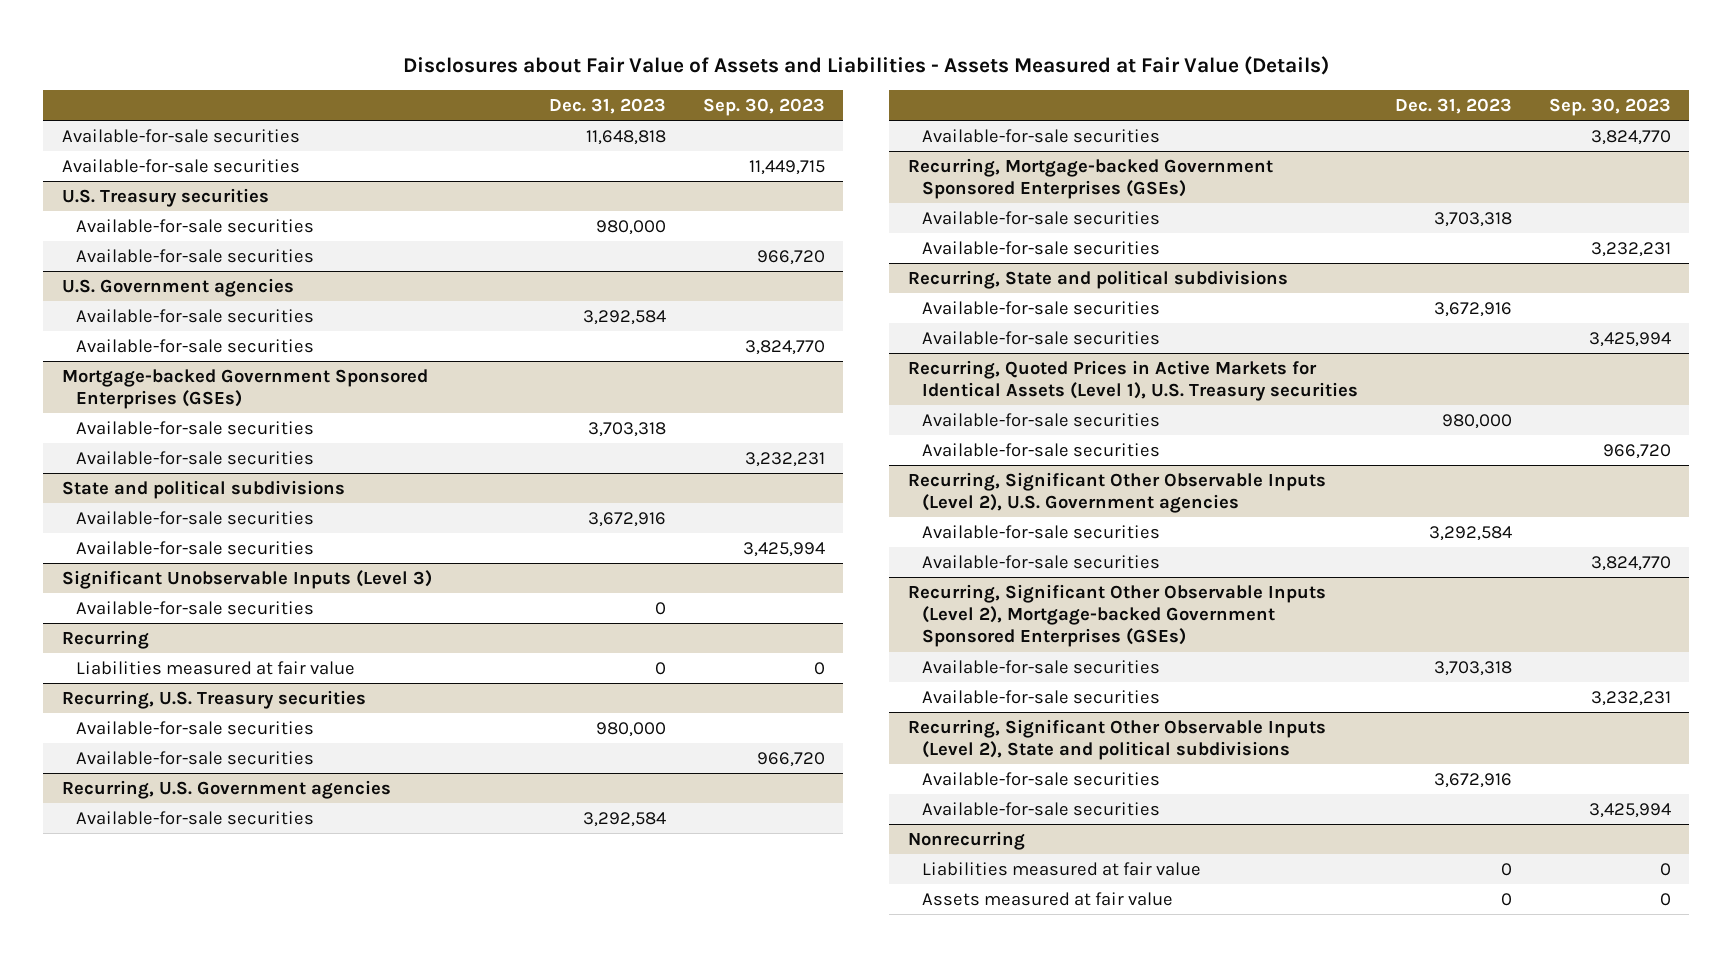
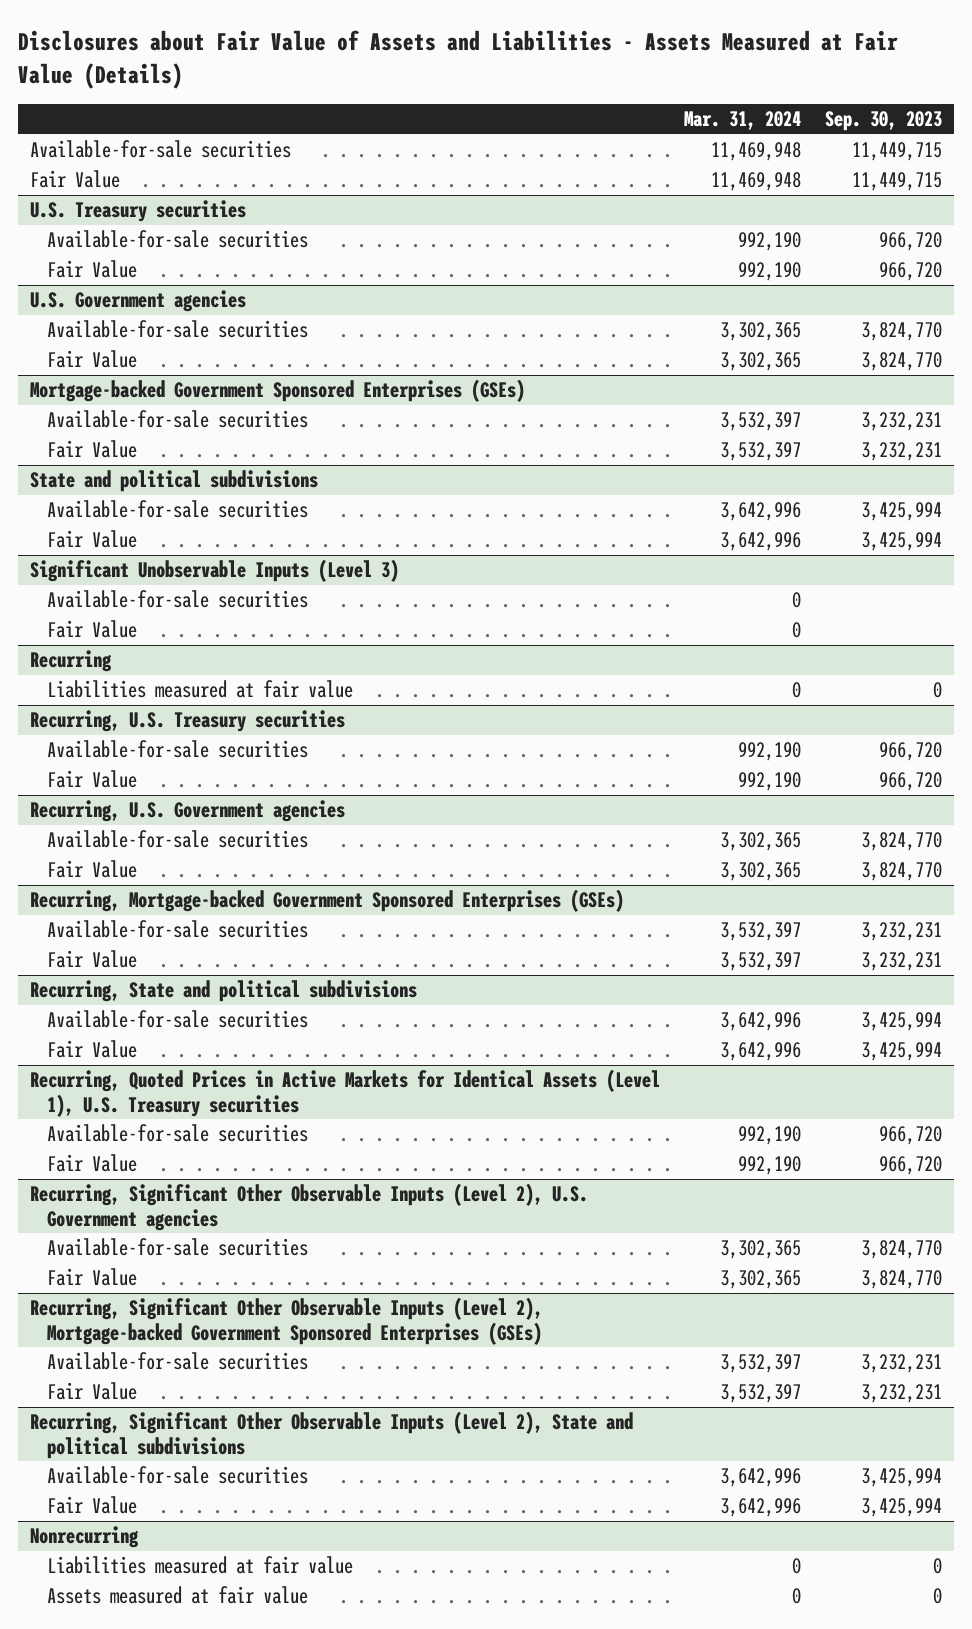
[549,97,667,114] Dec. 31, 2023 -> none
none -> [683,111,801,131] Mar. 31, 2024
[61,128,300,143] Available-for-sale securities -> none
none -> [29,170,120,189] Fair Value
[76,218,315,233] Available-for-sale securities -> none
none -> [47,260,138,279] Fair Value
[76,308,315,323] Available-for-sale securities -> none
none -> [47,350,138,369] Fair Value
[76,420,315,435] Available-for-sale securities -> none
none -> [47,440,138,459] Fair Value
[76,510,315,525] Available-for-sale securities -> none
none -> [47,530,138,549] Fair Value
none -> [47,620,138,639] Fair Value
[76,720,315,735] Available-for-sale securities -> none
none -> [47,770,138,789] Fair Value
[76,810,315,825] Available-for-sale securities -> none
none -> [47,860,138,879] Fair Value
[922,210,1161,225] Available-for-sale securities -> none
none -> [47,950,138,969] Fair Value
[922,300,1161,315] Available-for-sale securities -> none
none -> [47,1040,138,1059] Fair Value
[922,412,1161,427] Available-for-sale securities -> none
none -> [47,1154,138,1173] Fair Value
[922,524,1161,539] Available-for-sale securities -> none
none -> [47,1268,138,1287] Fair Value
[922,659,1161,674] Available-for-sale securities -> none
none -> [47,1382,138,1401] Fair Value
[922,771,1161,786] Available-for-sale securities -> none
none -> [47,1496,138,1515] Fair Value

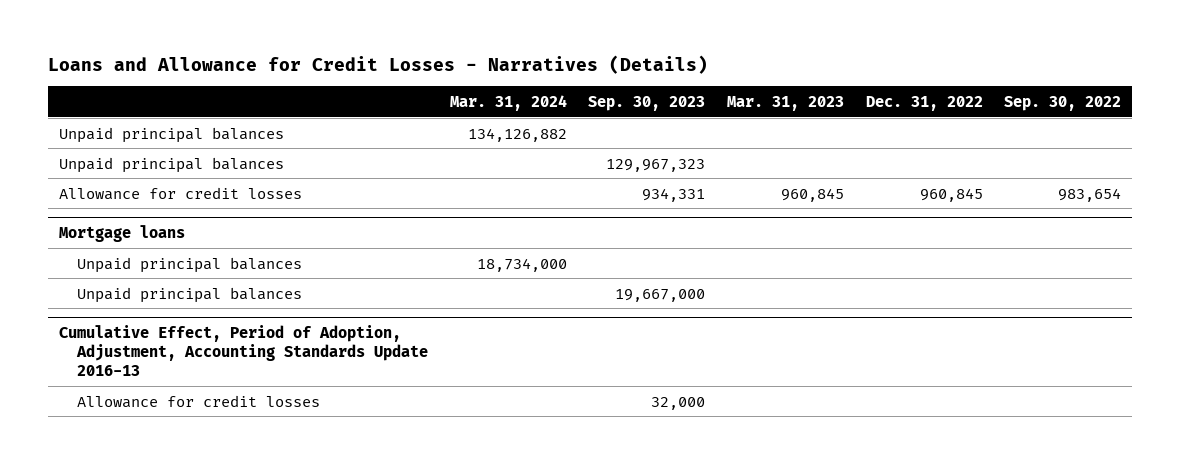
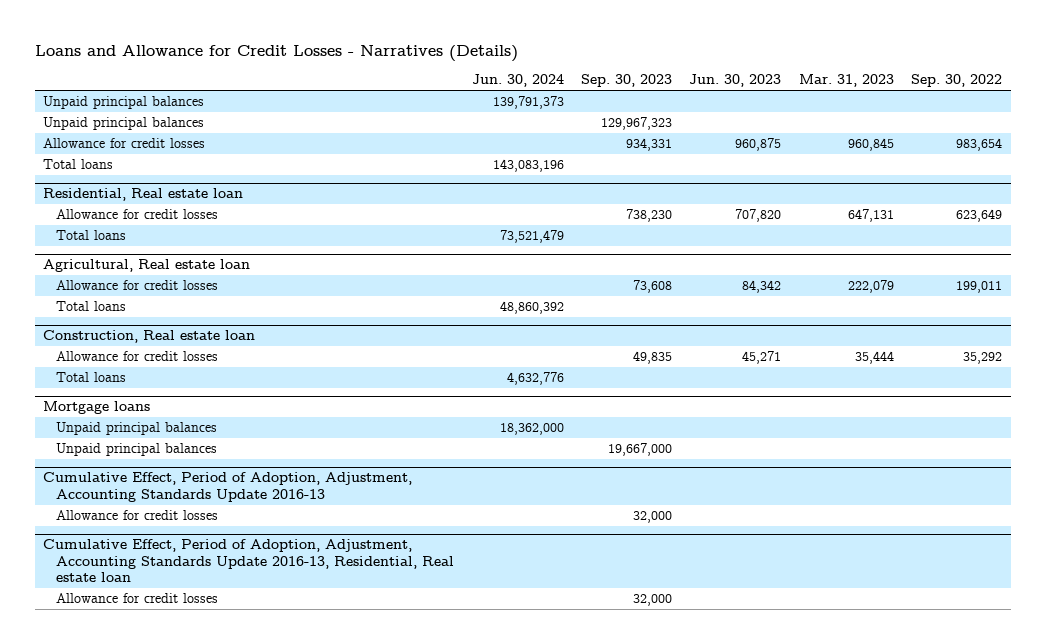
[449,94,567,111] Mar. 31, 2024 -> none
[865,95,983,111] Dec. 31, 2022 -> none
none -> [471,74,564,88] Jun. 30, 2024
none -> [689,74,782,88] Jun. 30, 2023
none -> [43,159,114,170] Total loans
none -> [43,188,244,202] Residential, Real estate loan
none -> [56,209,219,220] Allowance for credit losses
none -> [56,230,127,241] Total loans
none -> [43,259,251,273] Agricultural, Real estate loan
none -> [56,280,219,291] Allowance for credit losses
none -> [56,301,127,312] Total loans
none -> [43,330,256,344] Construction, Real estate loan
none -> [56,351,219,362] Allowance for credit losses
none -> [56,372,127,383] Total loans
none -> [43,539,455,583] Cumulative Effect, Period of Adoption, Adjustment, Accounting Standards Update 2016-13, Residential, Real estate loan
none -> [56,593,219,604] Allowance for credit losses

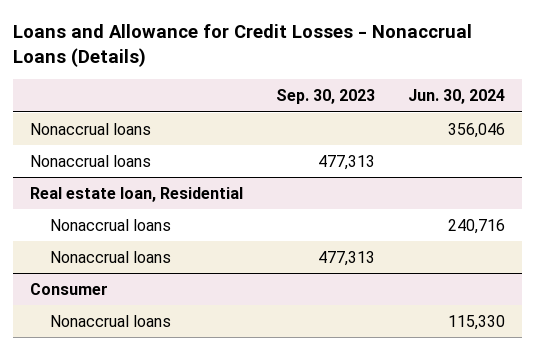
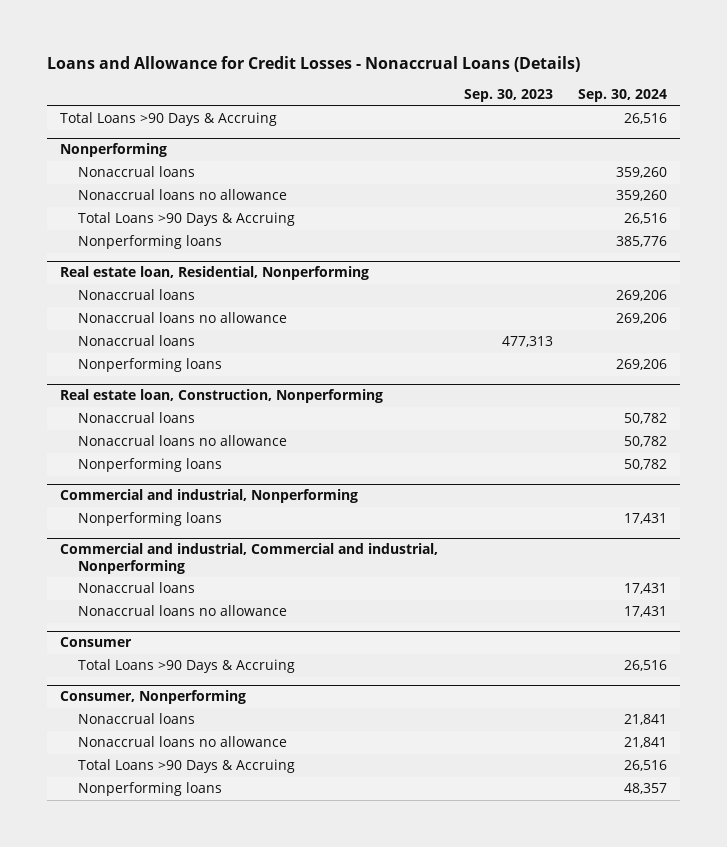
[408,89,506,105] Jun. 30, 2024 -> none
none -> [578,89,668,103] Sep. 30, 2024
[29,122,151,135] Nonaccrual loans -> none
[29,154,151,167] Nonaccrual loans -> none
none -> [59,112,277,127] Total Loans >90 Days & Accruing
none -> [59,143,167,158] Nonperforming
none -> [78,166,196,178] Nonaccrual loans
none -> [78,189,288,201] Nonaccrual loans no allowance
none -> [78,212,296,227] Total Loans >90 Days & Accruing
none -> [78,235,223,250] Nonperforming loans
[29,186,243,202] Real estate loan, Residential -> [59,266,369,281] Real estate loan, Residential, Nonperforming
none -> [78,312,288,324] Nonaccrual loans no allowance
none -> [78,358,223,373] Nonperforming loans
none -> [59,389,383,404] Real estate loan, Construction, Nonperforming
none -> [78,412,196,424] Nonaccrual loans
none -> [78,435,288,447] Nonaccrual loans no allowance
none -> [78,458,223,473] Nonperforming loans
none -> [59,489,358,504] Commercial and industrial, Nonperforming
none -> [78,512,223,527] Nonperforming loans
none -> [59,543,438,574] Commercial and industrial, Commercial and industrial, Nonperforming
none -> [78,582,196,594] Nonaccrual loans
none -> [78,605,288,617] Nonaccrual loans no allowance
[49,314,171,327] Nonaccrual loans -> none
none -> [78,659,296,674] Total Loans >90 Days & Accruing
none -> [59,690,246,705] Consumer, Nonperforming
none -> [78,713,196,725] Nonaccrual loans
none -> [78,736,288,748] Nonaccrual loans no allowance
none -> [78,759,296,774] Total Loans >90 Days & Accruing
none -> [78,782,223,797] Nonperforming loans

